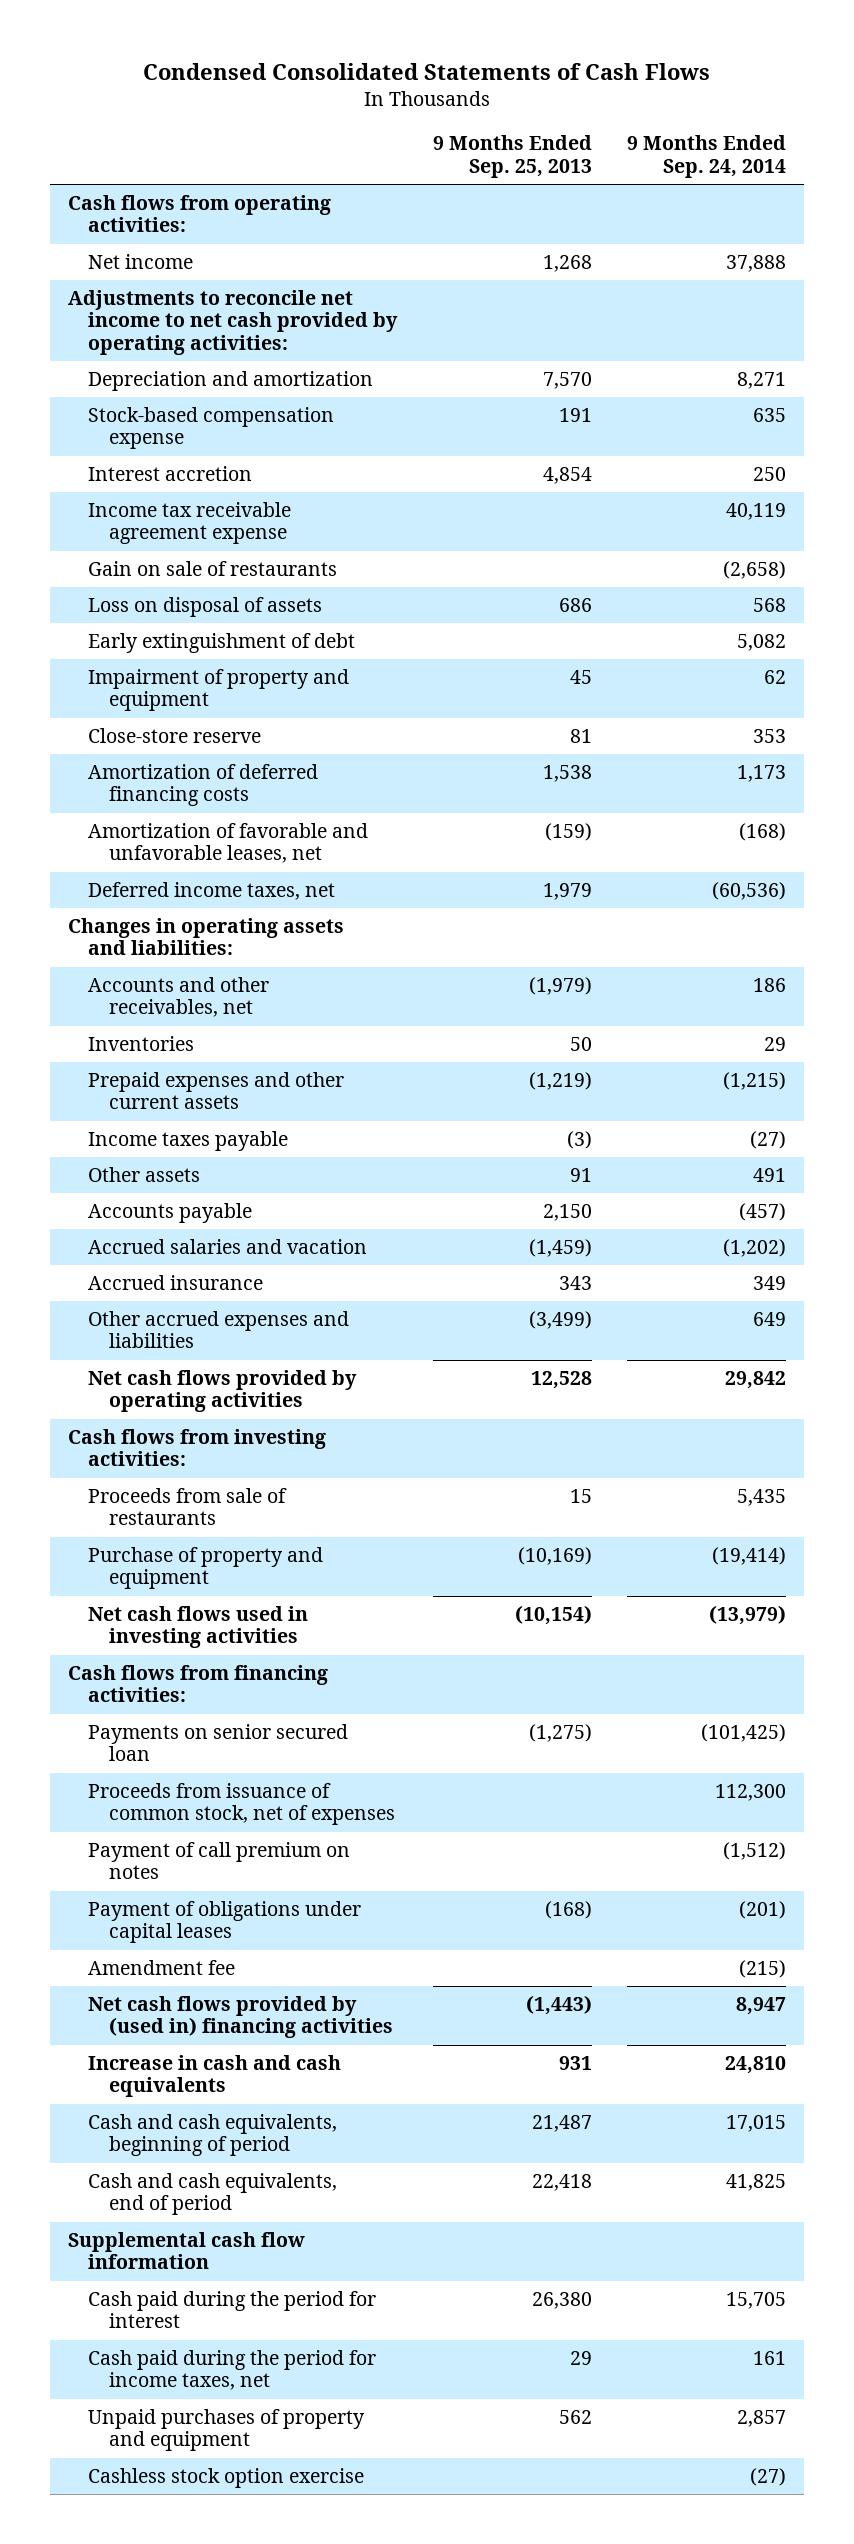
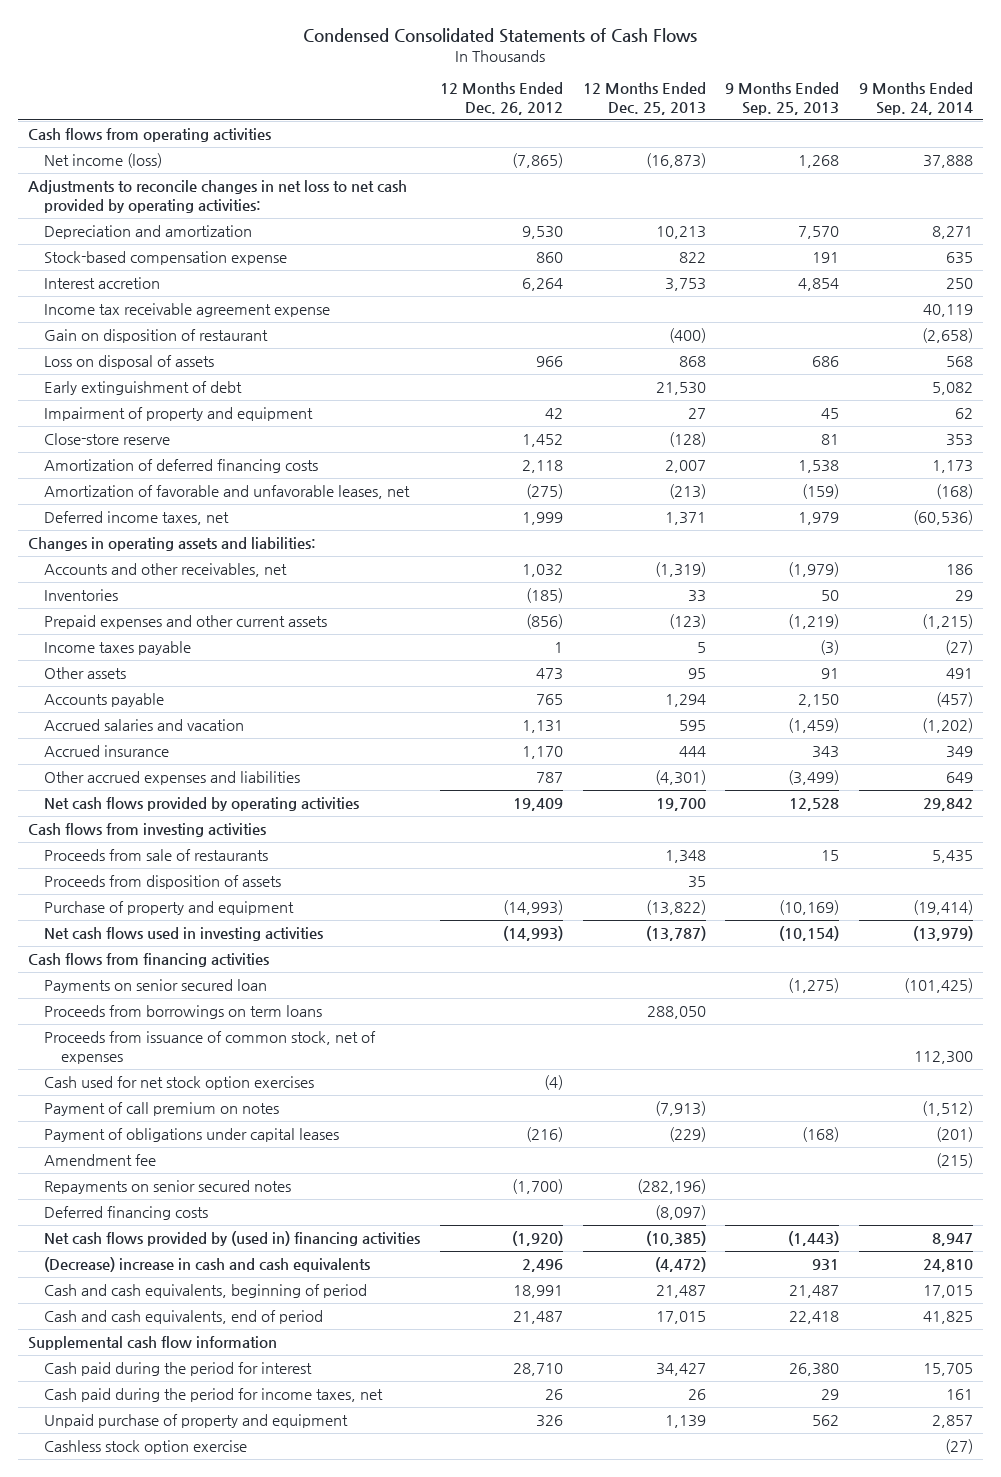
none -> [439,82,563,116] 12 Months Ended Dec. 26, 2012
none -> [582,82,706,116] 12 Months Ended Dec. 25, 2013
[67,195,331,233] Cash flows from operating activities: -> [27,128,271,143] Cash flows from operating activities
[88,254,194,270] Net income -> [44,153,163,169] Net income (loss)
[67,290,399,355] Adjustments to reconcile net income to net cash provided by operating activities: -> [27,180,407,213] Adjustments to reconcile changes in net loss to net cash provided by operating activities:
[88,561,338,577] Gain on sale of restaurants -> [44,329,269,344] Gain on disposition of restaurant
[67,1429,326,1467] Cash flows from investing activities: -> [27,823,266,838] Cash flows from investing activities
none -> [44,875,282,890] Proceeds from disposition of assets
[67,1665,328,1703] Cash flows from financing activities: -> [27,953,269,968] Cash flows from financing activities
none -> [44,1005,323,1020] Proceeds from borrowings on term loans
none -> [44,1076,315,1091] Cash used for net stock option exercises
none -> [44,1180,292,1195] Repayments on senior secured notes
none -> [44,1206,209,1221] Deferred financing costs
[88,2055,342,2098] Increase in cash and cash equivalents -> [44,1257,371,1273] (Decrease) increase in cash and cash equivalents
[88,2409,366,2452] Unpaid purchases of property and equipment -> [44,1414,349,1429] Unpaid purchase of property and equipment

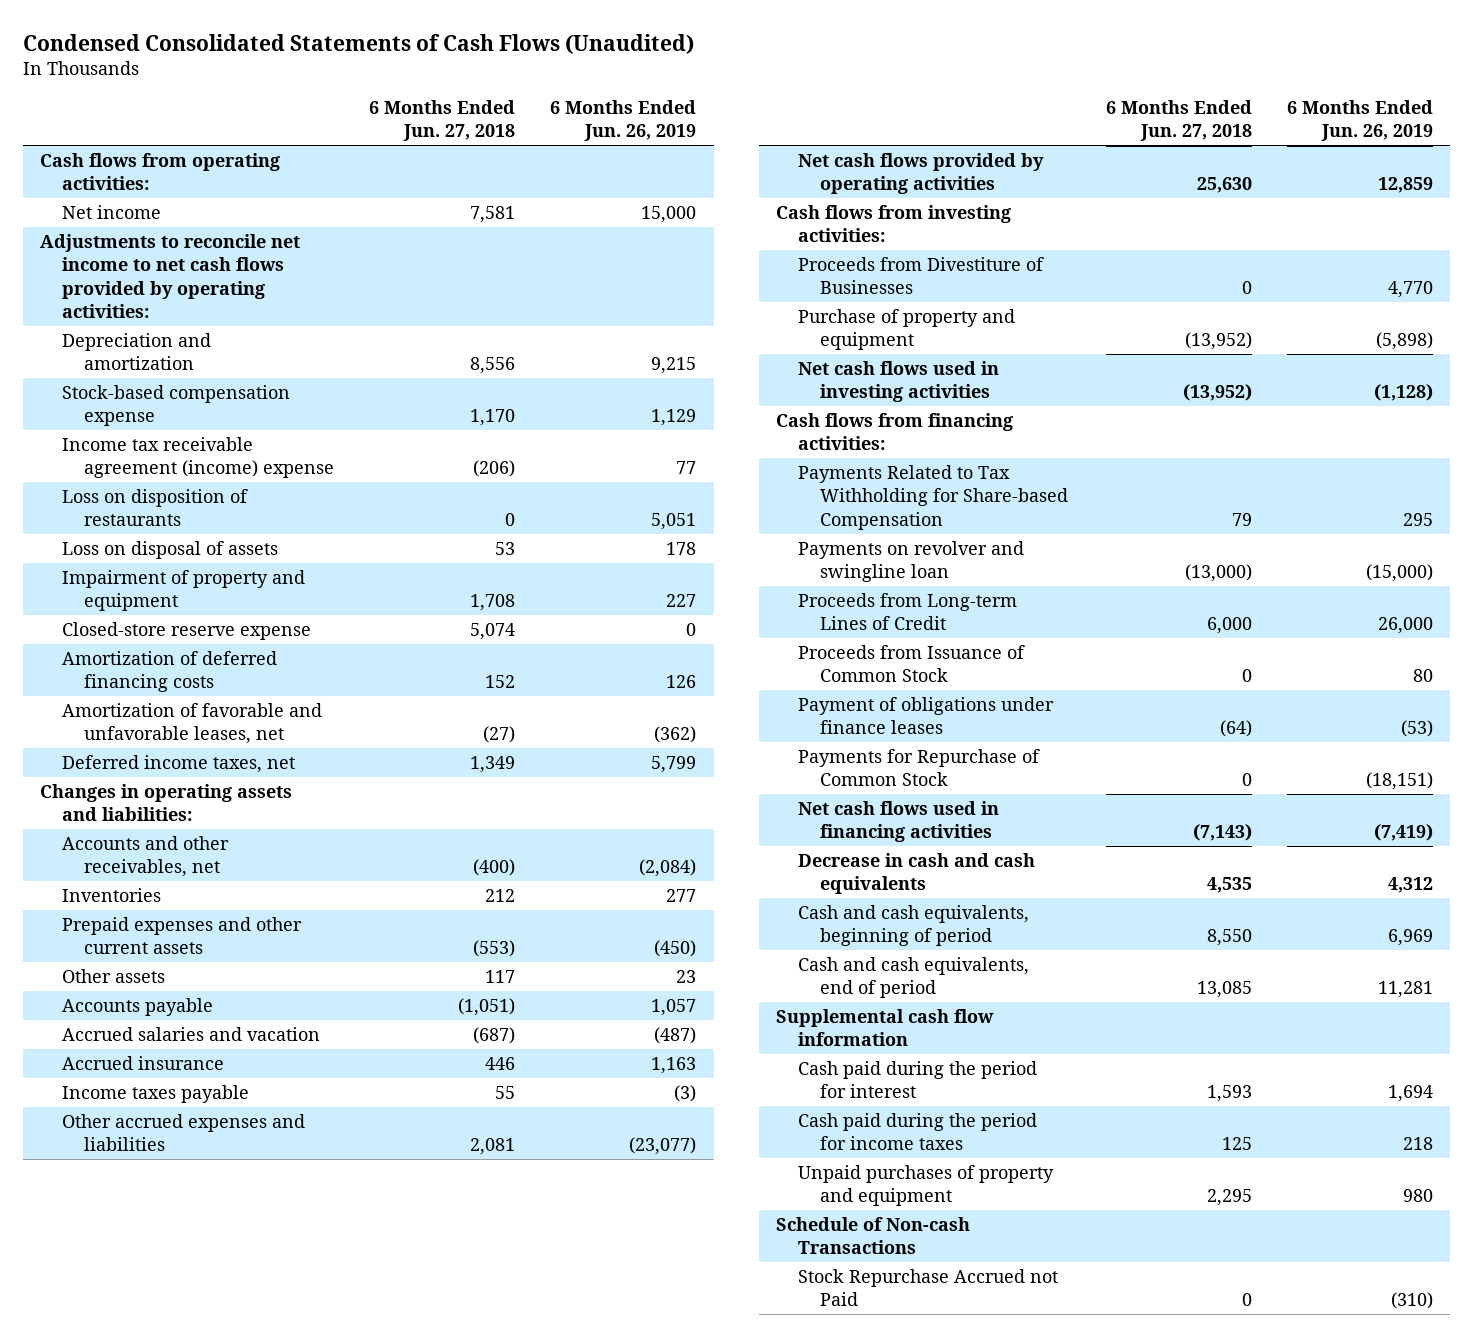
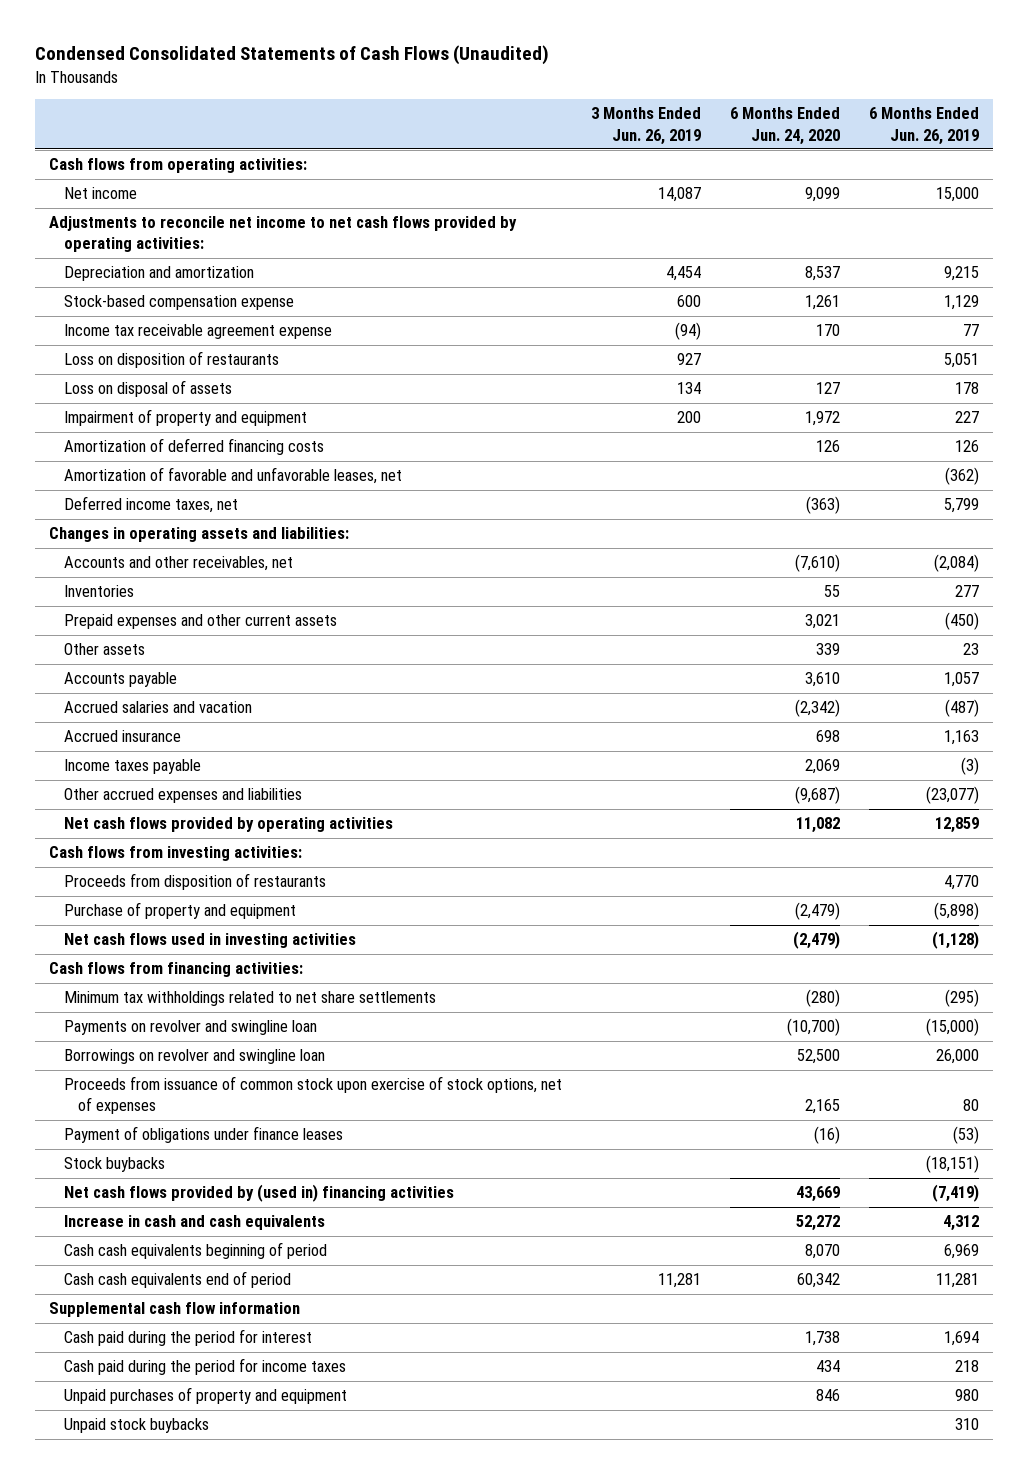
[369,100,516,142] 6 Months Ended Jun. 27, 2018 -> none
none -> [590,107,701,145] 3 Months Ended Jun. 26, 2019
none -> [729,107,840,145] 6 Months Ended Jun. 24, 2020
[62,437,335,479] Income tax receivable agreement (income) expense -> [63,324,332,340] Income tax receivable agreement expense
[62,622,312,641] Closed-store reserve expense -> none
[798,257,1045,295] Proceeds from Divestiture of Businesses -> [63,873,326,891] Proceeds from disposition of restaurants
[798,465,1069,530] Payments Related to Tax Withholding for Share-based Compensation -> [63,991,436,1007] Minimum tax withholdings related to net share settlements
[1402,512,1433,526] 295 -> [944,989,979,1008] (295)
[798,593,1018,631] Proceeds from Long-term Lines of Credit -> none
none -> [63,1049,325,1065] Borrowings on revolver and swingline loan
[798,645,1026,683] Proceeds from Issuance of Common Stock -> [63,1076,562,1115] Proceeds from issuance of common stock upon exercise of stock options, net of expenses
[798,749,1041,787] Payments for Repurchase of Common Stock -> [63,1157,165,1173] Stock buybacks
[798,801,1000,843] Net cash flows used in financing activities -> [63,1184,454,1203] Net cash flows provided by (used in) financing activities
[798,853,1036,895] Decrease in cash and cash equivalents -> [63,1215,325,1231] Increase in cash and cash equivalents
[798,905,1030,947] Cash and cash equivalents, beginning of period -> [63,1242,327,1260] Cash cash equivalents beginning of period
[798,957,1030,999] Cash and cash equivalents, end of period -> [63,1271,291,1289] Cash cash equivalents end of period
[776,1217,971,1255] Schedule of Non-cash Transactions -> none
[798,1269,1059,1307] Stock Repurchase Accrued not Paid -> none
none -> [63,1418,209,1434] Unpaid stock buybacks

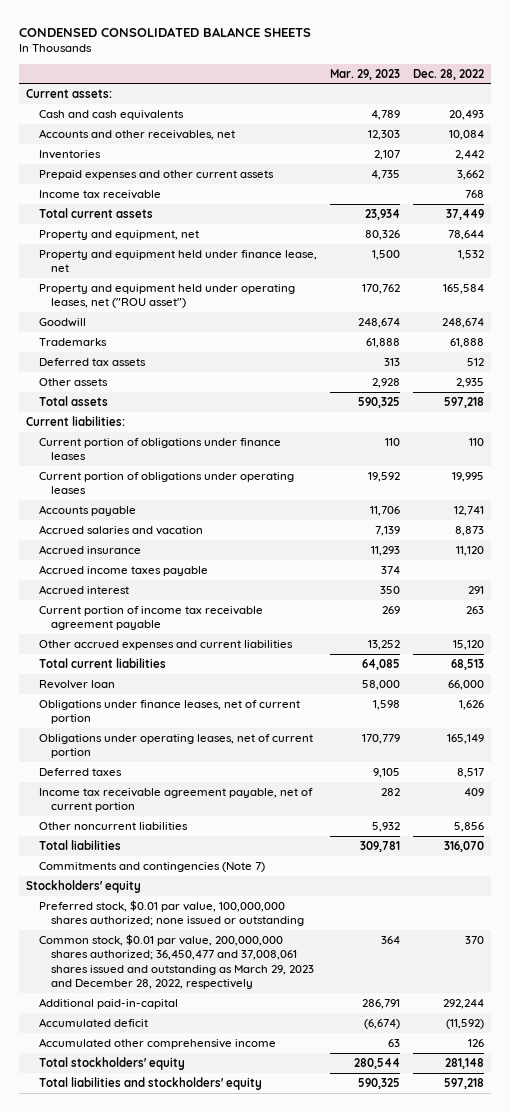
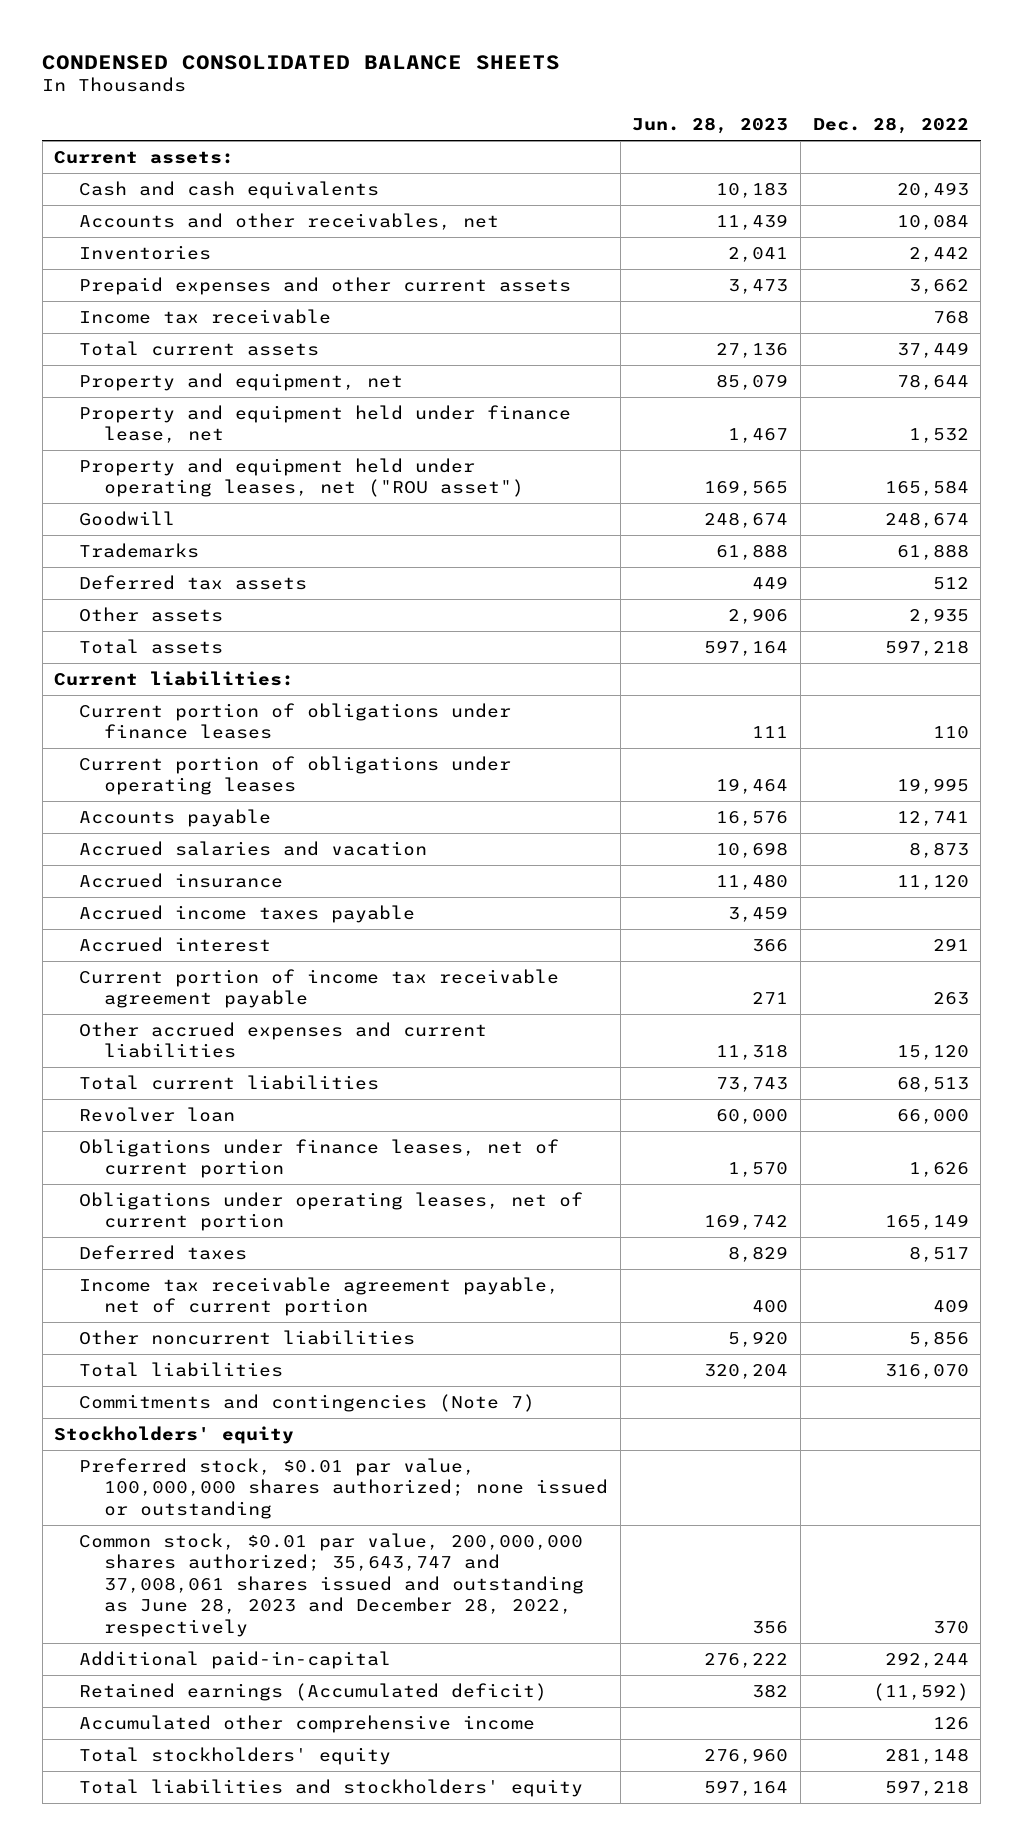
[329,68,400,80] Mar. 29, 2023 -> none
none -> [632,117,789,135] Jun. 28, 2023
[38,933,314,990] Common stock, $0.01 par value, 200,000,000 shares authorized; 36,450,477 and 37,008,061 shares issued and outstanding as March 29, 2023 and December 28, 2022, respectively -> [79,1532,584,1637] Common stock, $0.01 par value, 200,000,000 shares authorized; 35,643,747 and 37,008,061 shares issued and outstanding as June 28, 2023 and December 28, 2022, respectively
[38,1017,148,1027] Accumulated deficit -> [79,1682,548,1701] Retained earnings (Accumulated deficit)

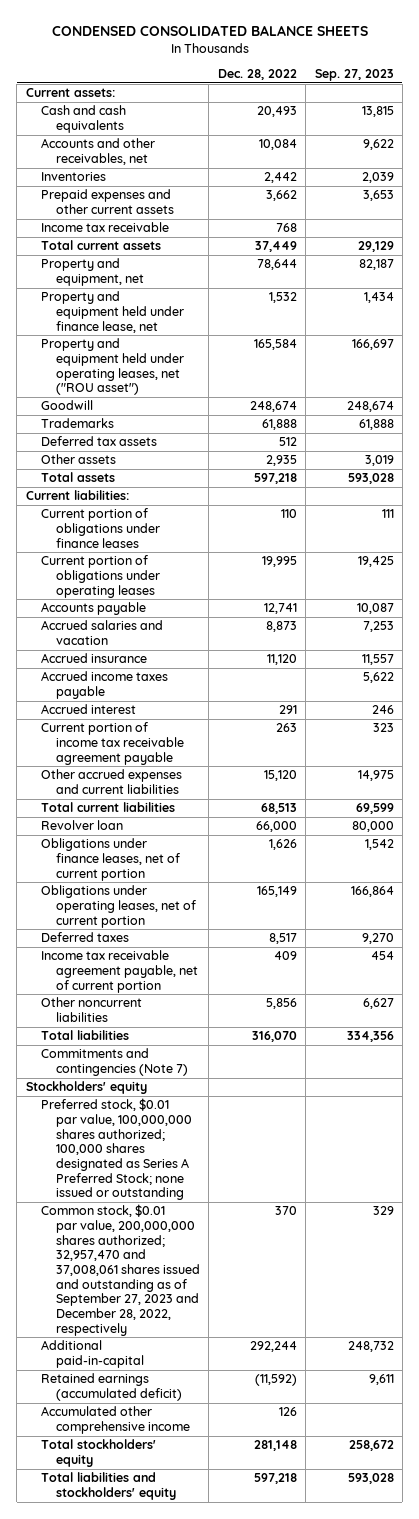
[632,117,789,135] Jun. 28, 2023 -> none
none -> [314,69,394,82] Sep. 27, 2023
[79,1457,608,1519] Preferred stock, $0.01 par value, 100,000,000 shares authorized; none issued or outstanding -> [40,1098,192,1201] Preferred stock, $0.01 par value, 100,000,000 shares authorized; 100,000 shares designated as Series A Preferred Stock; none issued or outstanding
[79,1532,584,1637] Common stock, $0.01 par value, 200,000,000 shares authorized; 35,643,747 and 37,008,061 shares issued and outstanding as June 28, 2023 and December 28, 2022, respectively -> [40,1204,200,1336] Common stock, $0.01 par value, 200,000,000 shares authorized; 32,957,470 and 37,008,061 shares issued and outstanding as of September 27, 2023 and December 28, 2022, respectively
[79,1682,548,1701] Retained earnings (Accumulated deficit) -> [40,1373,182,1401] Retained earnings (accumulated deficit)

